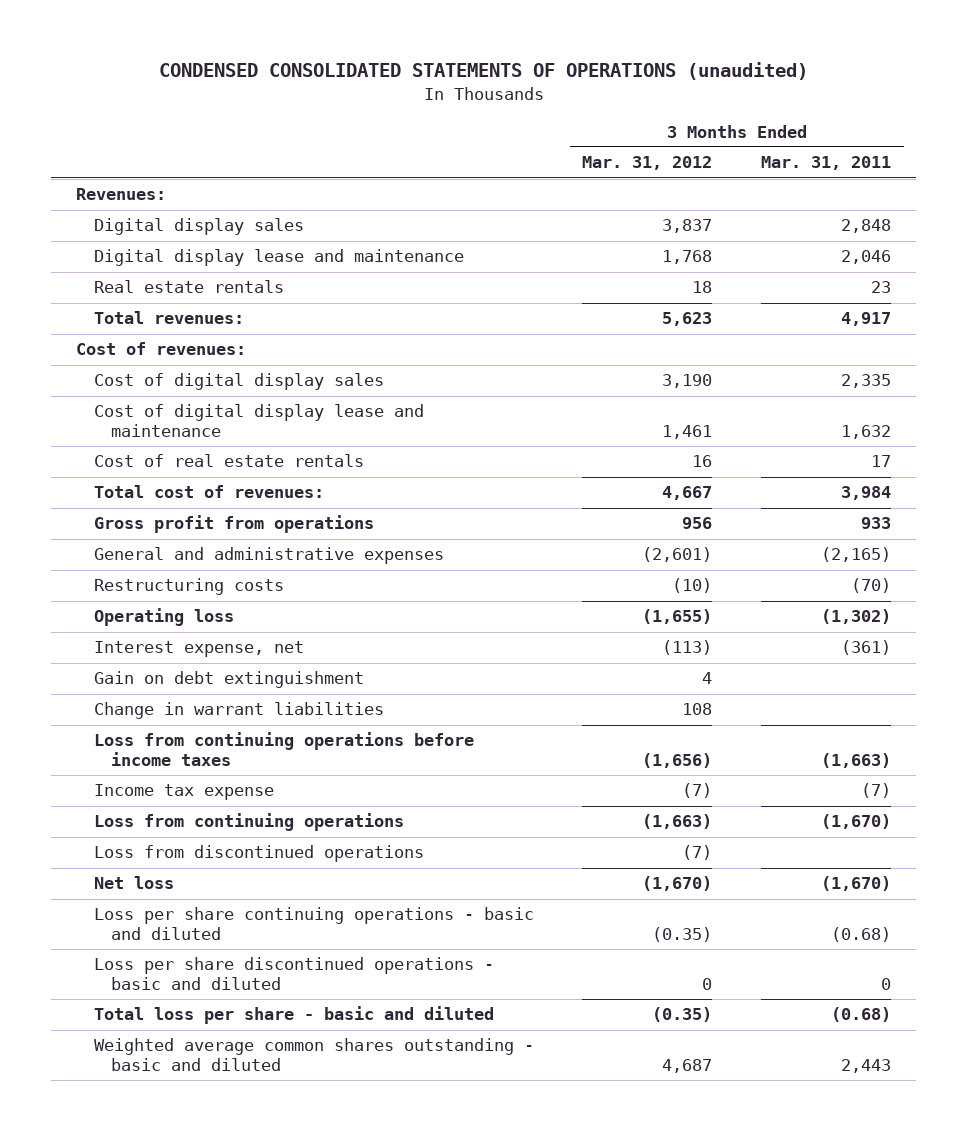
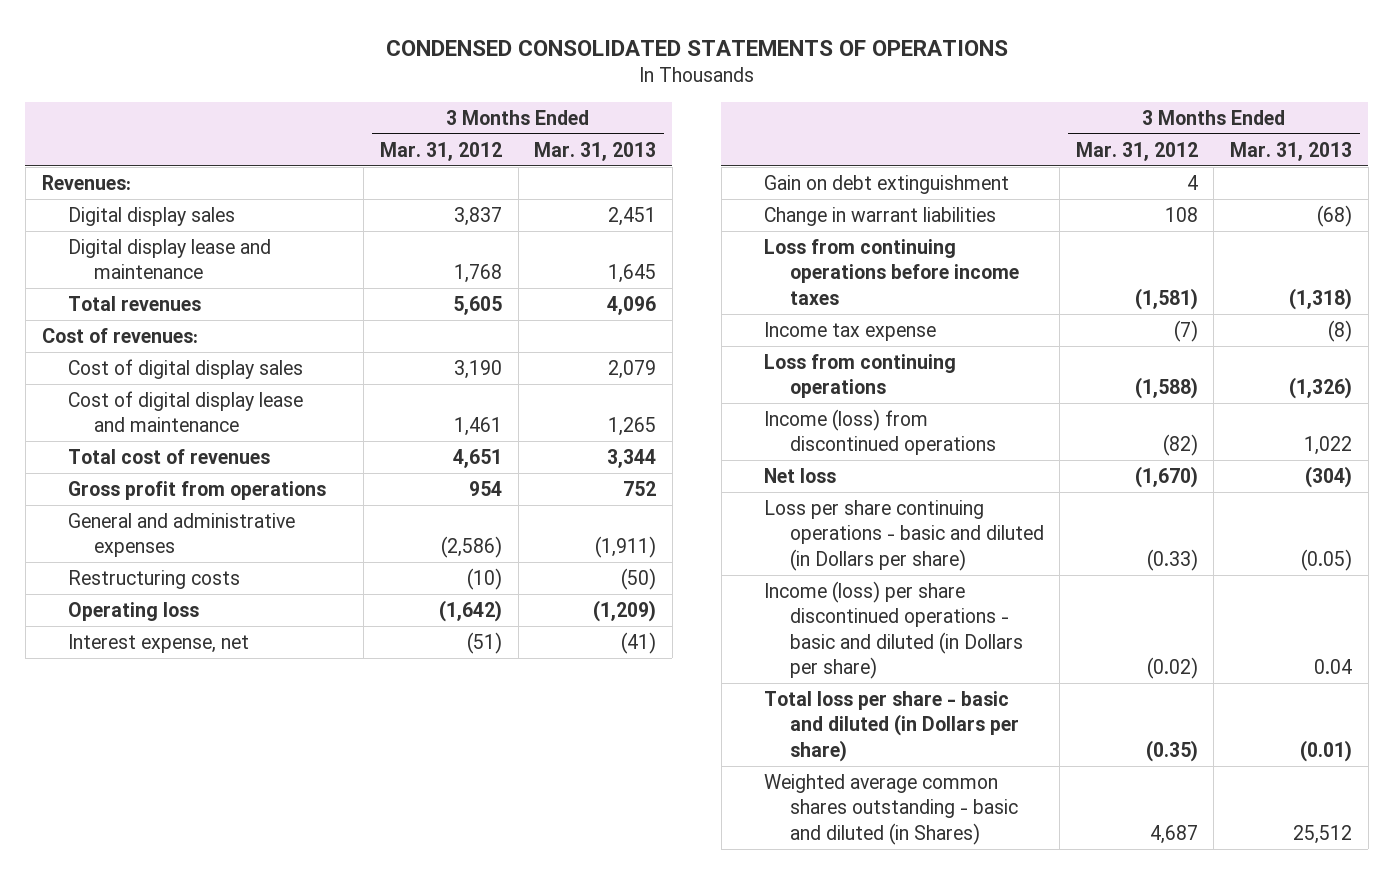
[158,62,808,81] CONDENSED CONSOLIDATED STATEMENTS OF OPERATIONS (unaudited) -> [385,39,1008,56] CONDENSED CONSOLIDATED STATEMENTS OF OPERATIONS
[761,156,892,171] Mar. 31, 2011 -> none
none -> [534,141,657,161] Mar. 31, 2013
[93,280,284,294] Real estate rentals -> none
[93,311,244,325] Total revenues: -> [67,295,201,311] Total revenues
[662,312,713,327] 5,623 -> [453,295,503,315] 5,605
[93,454,364,468] Cost of real estate rentals -> none
[93,485,324,499] Total cost of revenues: -> [67,448,270,464] Total cost of revenues
[662,486,713,501] 4,667 -> [453,448,503,468] 4,651
[682,517,713,530] 956 -> [469,480,503,496] 954
[642,547,713,563] (2,601) -> [441,536,503,559] (2,586)
[642,609,713,625] (1,655) -> [439,599,503,622] (1,642)
[662,640,713,656] (113) -> [467,631,503,654] (51)
[642,752,713,768] (1,656) -> [1134,287,1198,310] (1,581)
[642,814,713,830] (1,663) -> [1134,377,1198,400] (1,588)
[93,845,424,863] Loss from discontinued operations -> [763,408,996,456] Income (loss) from discontinued operations
[682,845,713,861] (7) -> [1162,434,1198,457] (82)
[93,907,534,940] Loss per share continuing operations - basic and diluted -> [763,499,1044,571] Loss per share continuing operations - basic and diluted (in Dollars per share)
[652,926,713,942] (0.35) -> [1146,548,1198,571] (0.33)
[93,957,494,990] Loss per share discontinued operations - basic and diluted -> [763,580,1023,679] Income (loss) per share discontinued operations - basic and diluted (in Dollars per share)
[702,977,713,990] 0 -> [1146,656,1198,679] (0.02)
[93,1006,494,1025] Total loss per share - basic and diluted -> [763,690,1019,762] Total loss per share - basic and diluted (in Dollars per share)
[93,1038,534,1071] Weighted average common shares outstanding - basic and diluted -> [763,773,1018,845] Weighted average common shares outstanding - basic and diluted (in Shares)

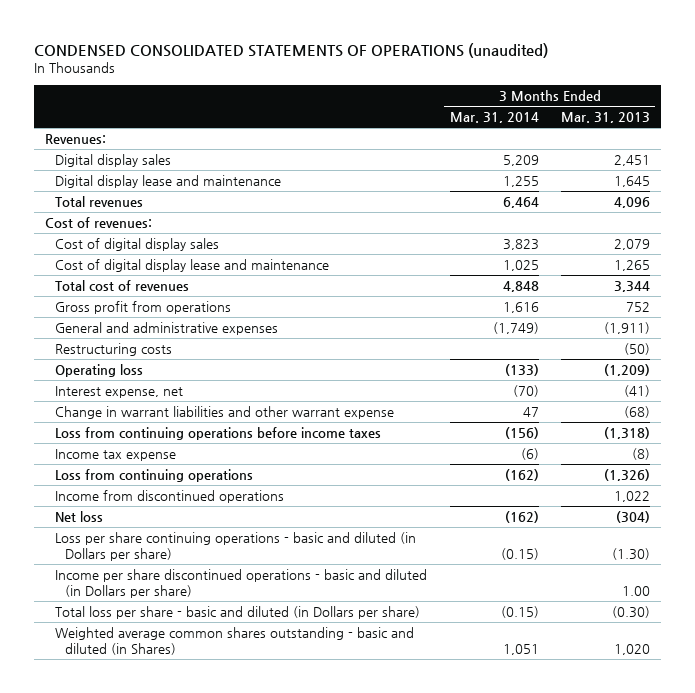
[385,39,1008,56] CONDENSED CONSOLIDATED STATEMENTS OF OPERATIONS -> [34,42,549,58] CONDENSED CONSOLIDATED STATEMENTS OF OPERATIONS (unaudited)
[380,141,503,161] Mar. 31, 2012 -> none
none -> [449,112,539,124] Mar. 31, 2014
[763,174,1009,194] Gain on debt extinguishment -> none
[763,206,996,226] Change in warrant liabilities -> [55,406,395,420] Change in warrant liabilities and other warrant expense
[763,408,996,456] Income (loss) from discontinued operations -> [55,490,285,504] Income from discontinued operations
[1301,548,1353,571] (0.05) -> [611,548,650,561] (1.30)
[763,580,1023,679] Income (loss) per share discontinued operations - basic and diluted (in Dollars per share) -> [55,569,428,599] Income per share discontinued operations - basic and diluted (in Dollars per share)
[1314,658,1353,674] 0.04 -> [621,586,650,597] 1.00
[1300,739,1353,762] (0.01) -> [611,606,650,619] (0.30)
[1293,824,1353,844] 25,512 -> [613,644,650,656] 1,020

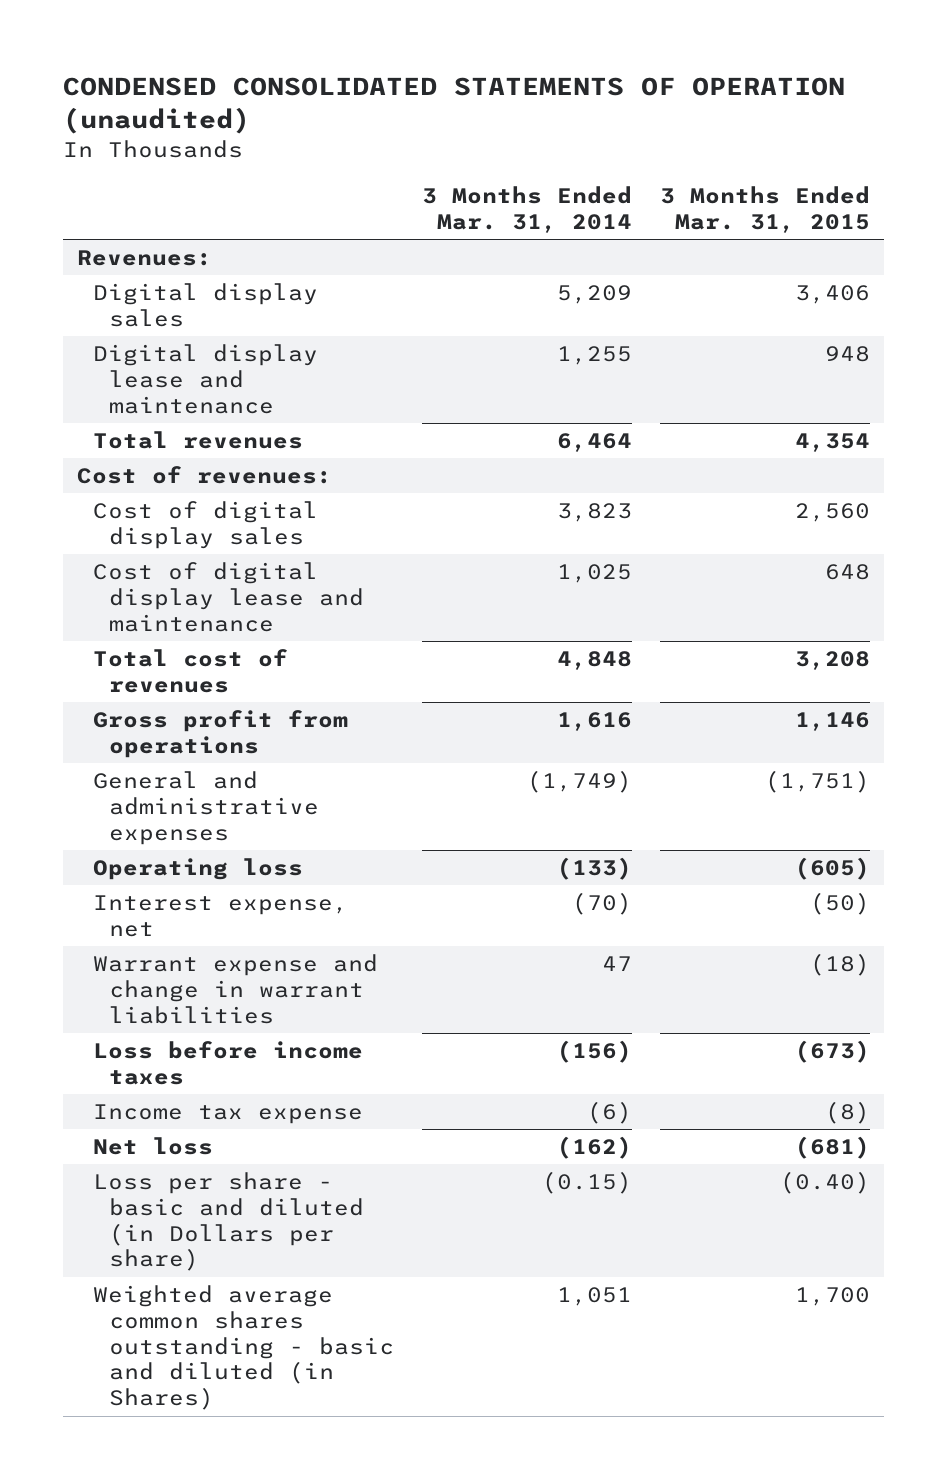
[34,42,549,58] CONDENSED CONSOLIDATED STATEMENTS OF OPERATIONS (unaudited) -> [62,77,845,135] CONDENSED CONSOLIDATED STATEMENTS OF OPERATION (unaudited)
[560,112,650,124] Mar. 31, 2013 -> none
none -> [659,185,870,233] 3 Months Ended Mar. 31, 2015
[55,343,173,357] Restructuring costs -> none
[55,406,395,420] Change in warrant liabilities and other warrant expense -> [92,954,378,1024] Warrant expense and change in warrant liabilities
[55,427,382,441] Loss from continuing operations before income taxes -> [92,1041,363,1085] Loss before income taxes
[55,469,254,483] Loss from continuing operations -> none
[55,490,285,504] Income from discontinued operations -> none
[55,532,417,562] Loss per share continuing operations - basic and diluted (in Dollars per share) -> none
[55,569,428,599] Income per share discontinued operations - basic and diluted (in Dollars per share) -> none
[55,606,421,620] Total loss per share - basic and diluted (in Dollars per share) -> [92,1172,364,1272] Loss per share - basic and diluted (in Dollars per share)

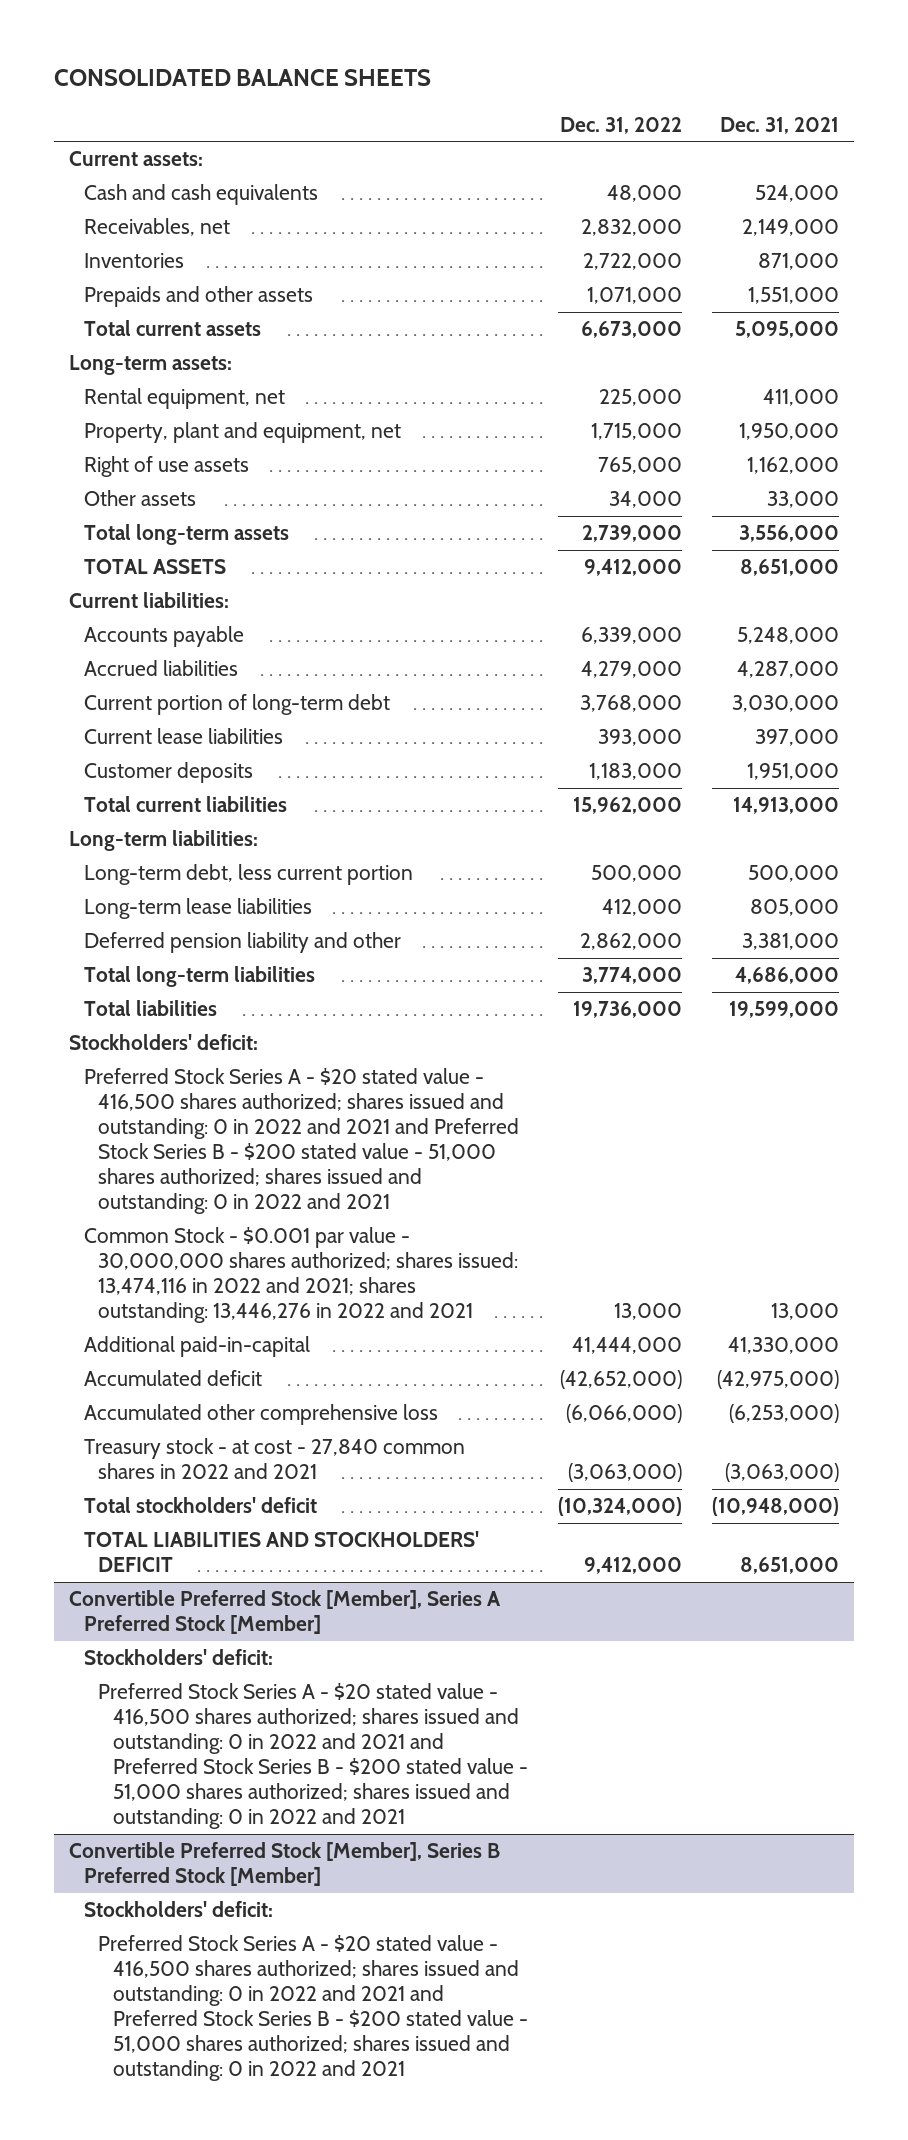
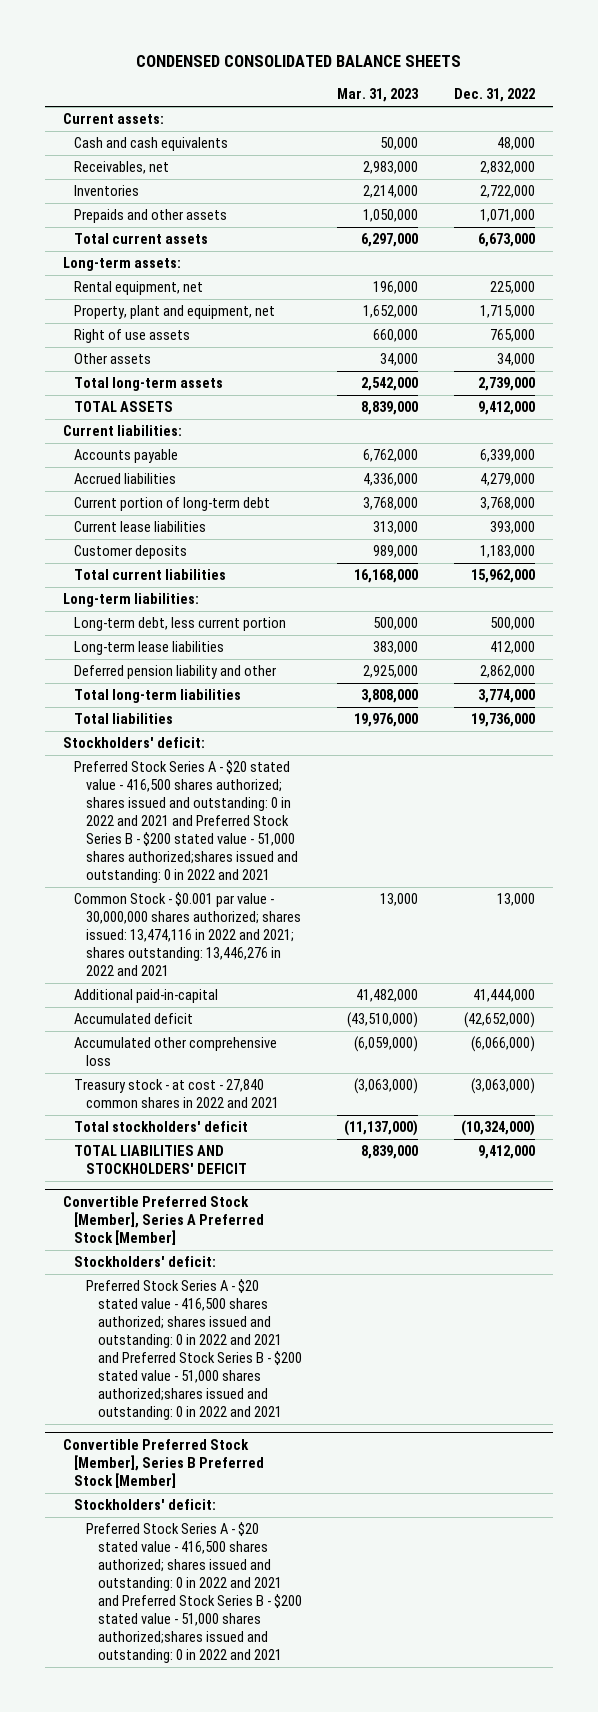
[54,69,432,87] CONSOLIDATED BALANCE SHEETS -> [136,55,462,68] CONDENSED CONSOLIDATED BALANCE SHEETS
[719,116,839,134] Dec. 31, 2021 -> none
none -> [337,88,420,103] Mar. 31, 2023
[83,1068,520,1215] Preferred Stock Series A - $20 stated value - 416,500 shares authorized; shares issued and outstanding: 0 in 2022 and 2021 and Preferred Stock Series B - $200 stated value - 51,000 shares authorized; shares issued and outstanding: 0 in 2022 and 2021 -> [74,760,298,884] Preferred Stock Series A - $20 stated value - 416,500 shares authorized; shares issued and outstanding: 0 in 2022 and 2021 and Preferred Stock Series B - $200 stated value - 51,000 shares authorized;shares issued and outstanding: 0 in 2022 and 2021
[98,1683,529,1830] Preferred Stock Series A - $20 stated value - 416,500 shares authorized; shares issued and outstanding: 0 in 2022 and 2021 and Preferred Stock Series B - $200 stated value - 51,000 shares authorized; shares issued and outstanding: 0 in 2022 and 2021 -> [85,1279,302,1420] Preferred Stock Series A - $20 stated value - 416,500 shares authorized; shares issued and outstanding: 0 in 2022 and 2021 and Preferred Stock Series B - $200 stated value - 51,000 shares authorized;shares issued and outstanding: 0 in 2022 and 2021
[98,1935,529,2082] Preferred Stock Series A - $20 stated value - 416,500 shares authorized; shares issued and outstanding: 0 in 2022 and 2021 and Preferred Stock Series B - $200 stated value - 51,000 shares authorized; shares issued and outstanding: 0 in 2022 and 2021 -> [85,1522,302,1663] Preferred Stock Series A - $20 stated value - 416,500 shares authorized; shares issued and outstanding: 0 in 2022 and 2021 and Preferred Stock Series B - $200 stated value - 51,000 shares authorized;shares issued and outstanding: 0 in 2022 and 2021

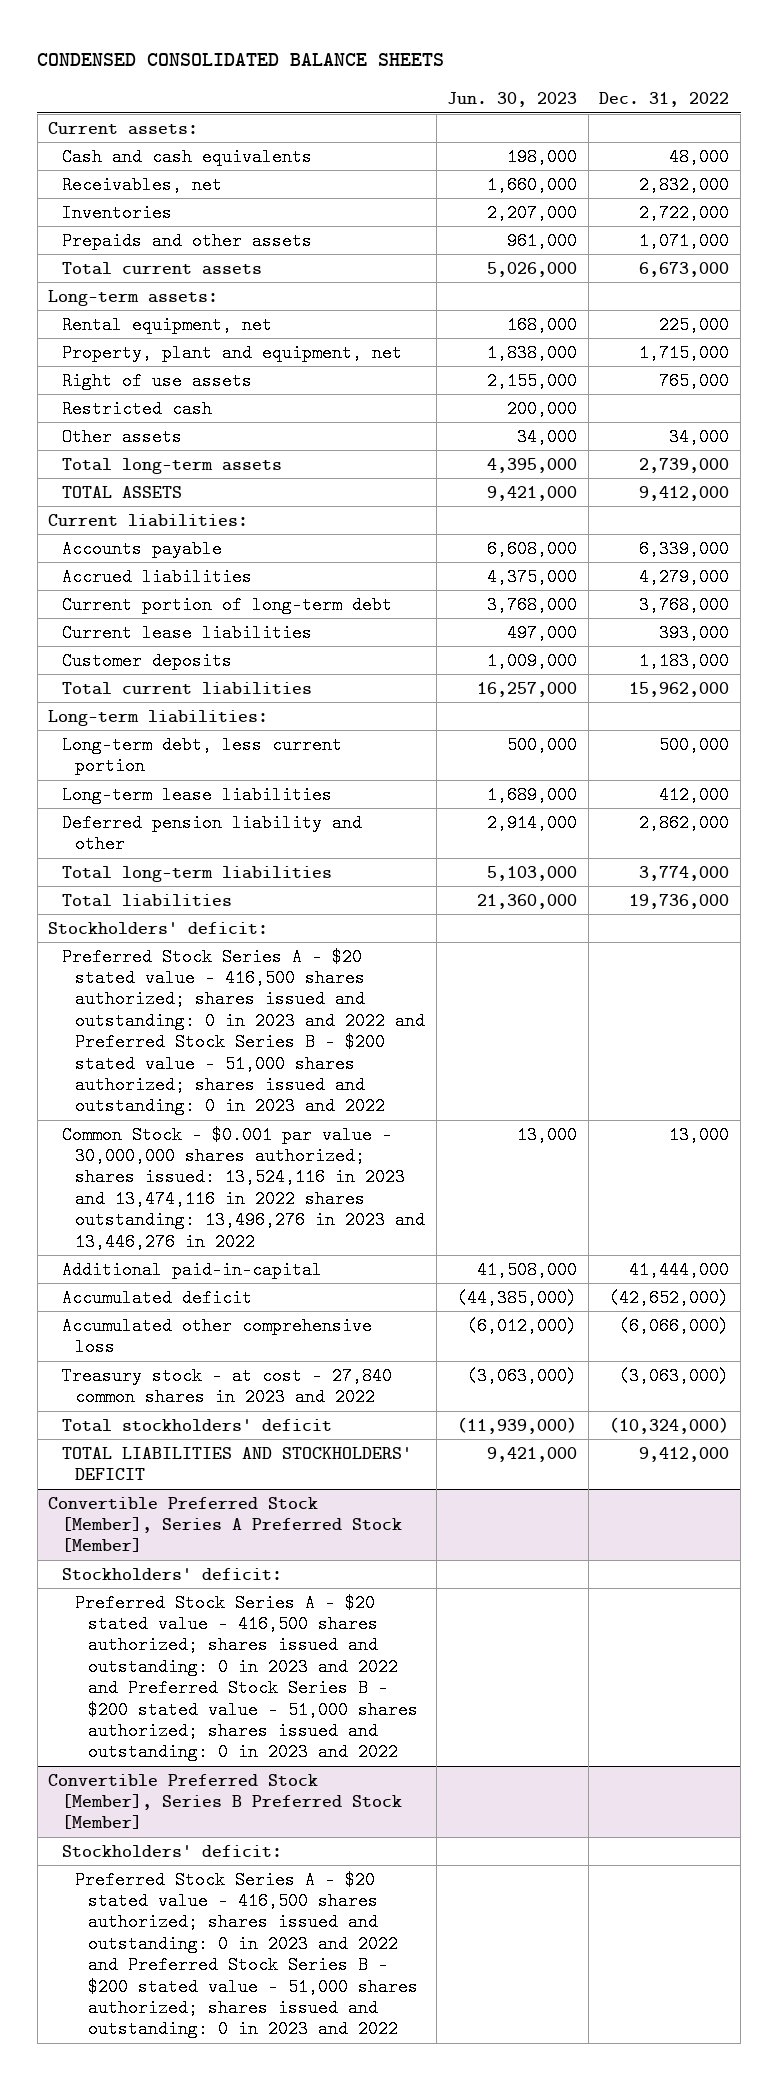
[337,88,420,103] Mar. 31, 2023 -> none
none -> [447,92,578,108] Jun. 30, 2023
none -> [61,399,212,418] Restricted cash
[74,760,298,884] Preferred Stock Series A - $20 stated value - 416,500 shares authorized; shares issued and outstanding: 0 in 2022 and 2021 and Preferred Stock Series B - $200 stated value - 51,000 shares authorized;shares issued and outstanding: 0 in 2022 and 2021 -> [61,947,425,1116] Preferred Stock Series A - $20 stated value - 416,500 shares authorized; shares issued and outstanding: 0 in 2023 and 2022 and Preferred Stock Series B - $200 stated value - 51,000 shares authorized; shares issued and outstanding: 0 in 2023 and 2022
[74,892,301,977] Common Stock - $0.001 par value - 30,000,000 shares authorized; shares issued: 13,474,116 in 2022 and 2021; shares outstanding: 13,446,276 in 2022 and 2021 -> [61,1125,425,1251] Common Stock - $0.001 par value - 30,000,000 shares authorized; shares issued: 13,524,116 in 2023 and 13,474,116 in 2022 shares outstanding: 13,496,276 in 2023 and 13,446,276 in 2022
[74,1079,279,1109] Treasury stock - at cost - 27,840 common shares in 2022 and 2021 -> [61,1366,392,1407] Treasury stock - at cost - 27,840 common shares in 2023 and 2022
[85,1279,302,1420] Preferred Stock Series A - $20 stated value - 416,500 shares authorized; shares issued and outstanding: 0 in 2022 and 2021 and Preferred Stock Series B - $200 stated value - 51,000 shares authorized;shares issued and outstanding: 0 in 2022 and 2021 -> [74,1593,419,1762] Preferred Stock Series A - $20 stated value - 416,500 shares authorized; shares issued and outstanding: 0 in 2023 and 2022 and Preferred Stock Series B - $200 stated value - 51,000 shares authorized; shares issued and outstanding: 0 in 2023 and 2022
[85,1522,302,1663] Preferred Stock Series A - $20 stated value - 416,500 shares authorized; shares issued and outstanding: 0 in 2022 and 2021 and Preferred Stock Series B - $200 stated value - 51,000 shares authorized;shares issued and outstanding: 0 in 2022 and 2021 -> [74,1870,419,2039] Preferred Stock Series A - $20 stated value - 416,500 shares authorized; shares issued and outstanding: 0 in 2023 and 2022 and Preferred Stock Series B - $200 stated value - 51,000 shares authorized; shares issued and outstanding: 0 in 2023 and 2022

